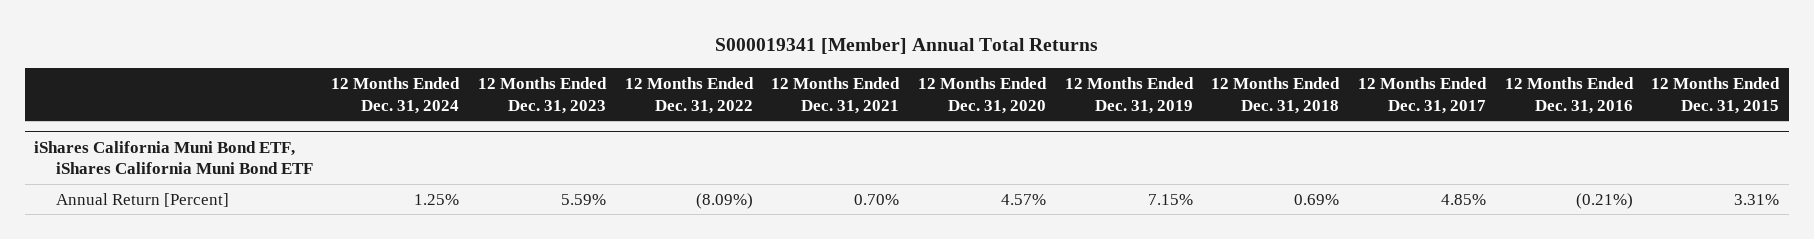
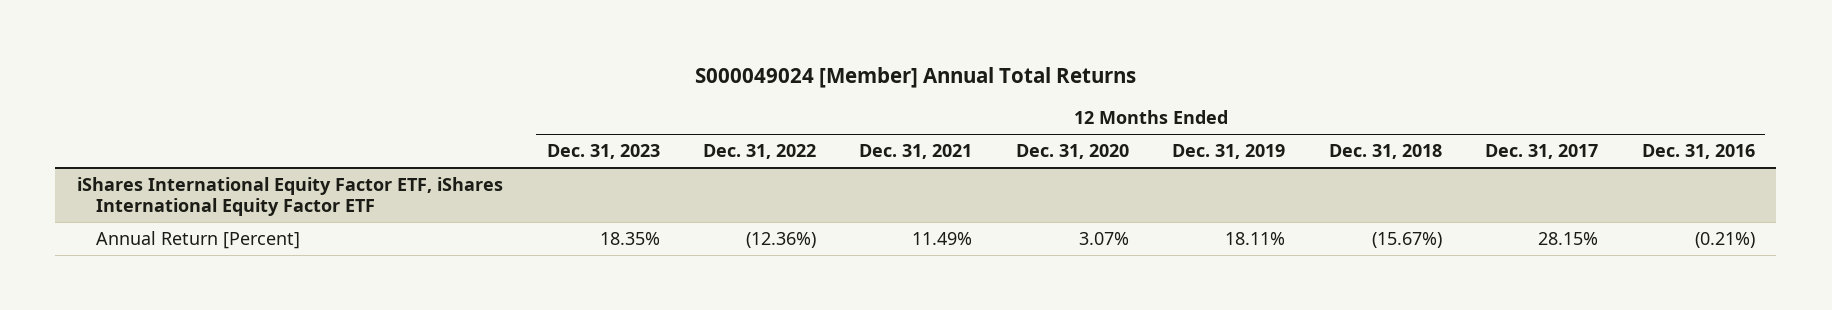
[714,38,1098,55] S000019341 [Member] Annual Total Returns -> [694,67,1136,89] S000049024 [Member] Annual Total Returns
[331,76,461,114] 12 Months Ended Dec. 31, 2024 -> none
[1651,76,1781,114] 12 Months Ended Dec. 31, 2015 -> none
[34,140,313,175] iShares California Muni Bond ETF, iShares California Muni Bond ETF -> none
none -> [77,176,504,216] iShares International Equity Factor ETF, iShares International Equity Factor ETF
[560,193,606,205] 5.59% -> [599,231,660,245] 18.35%
[695,192,753,209] (8.09%) -> [746,231,817,248] (12.36%)
[854,193,900,205] 0.70% -> [912,231,973,245] 11.49%
[1001,193,1047,205] 4.57% -> [1078,231,1129,245] 3.07%
[1147,193,1193,205] 7.15% -> [1225,231,1286,245] 18.11%
[1294,193,1340,205] 0.69% -> [1371,231,1442,248] (15.67%)
[1441,193,1487,205] 4.85% -> [1538,231,1599,245] 28.15%

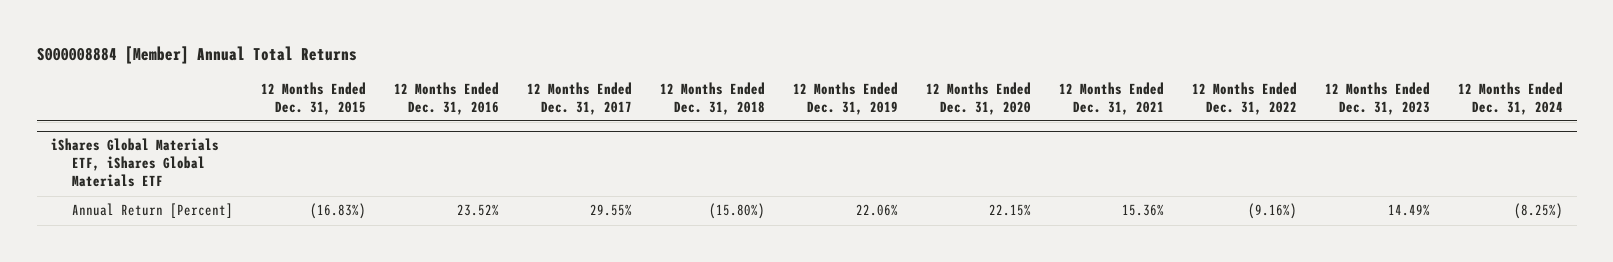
[694,67,1136,89] S000049024 [Member] Annual Total Returns -> [36,45,357,64] S000008884 [Member] Annual Total Returns
none -> [260,81,366,115] 12 Months Ended Dec. 31, 2015
none -> [1457,81,1563,115] 12 Months Ended Dec. 31, 2024
[77,176,504,216] iShares International Equity Factor ETF, iShares International Equity Factor ETF -> none
none -> [50,138,219,188] iShares Global Materials ETF, iShares Global Materials ETF
[599,231,660,245] 18.35% -> [1387,204,1430,217] 14.49%
[746,231,817,248] (12.36%) -> [1247,203,1297,220] (9.16%)
[912,231,973,245] 11.49% -> [1121,204,1164,217] 15.36%
[1078,231,1129,245] 3.07% -> [988,204,1031,217] 22.15%
[1225,231,1286,245] 18.11% -> [855,204,898,217] 22.06%
[1371,231,1442,248] (15.67%) -> [708,203,765,220] (15.80%)
[1538,231,1599,245] 28.15% -> [589,204,632,217] 29.55%
[1694,231,1755,248] (0.21%) -> [456,204,499,217] 23.52%

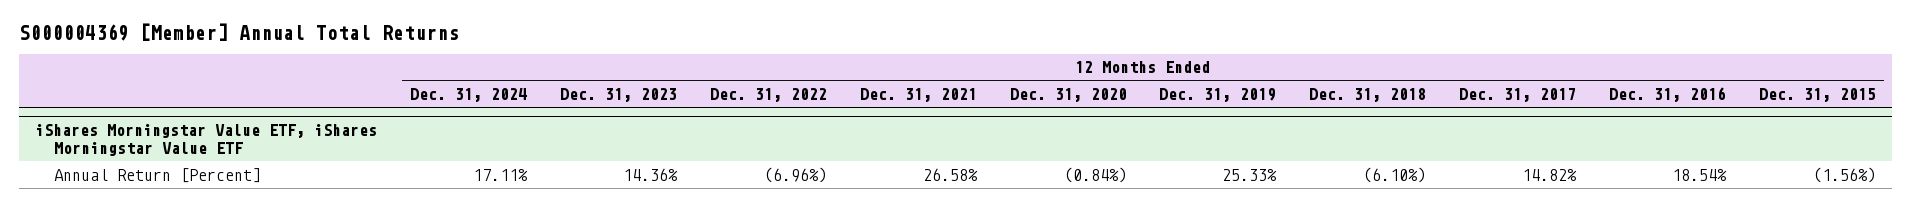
[36,45,357,64] S000008884 [Member] Annual Total Returns -> [18,23,459,42] S000004369 [Member] Annual Total Returns
[50,138,219,188] iShares Global Materials ETF, iShares Global Materials ETF -> none
none -> [35,124,378,157] iShares Morningstar Value ETF, iShares Morningstar Value ETF
[309,203,366,220] (16.83%) -> [1812,166,1876,183] (1.56%)
[456,204,499,217] 23.52% -> [1671,168,1727,181] 18.54%
[589,204,632,217] 29.55% -> [1522,168,1578,181] 14.82%
[708,203,765,220] (15.80%) -> [1363,166,1427,183] (6.10%)
[855,204,898,217] 22.06% -> [1222,168,1278,181] 25.33%
[988,204,1031,217] 22.15% -> [1063,166,1127,183] (0.84%)
[1121,204,1164,217] 15.36% -> [922,167,978,181] 26.58%
[1247,203,1297,220] (9.16%) -> [763,166,827,183] (6.96%)
[1387,204,1430,217] 14.49% -> [622,167,678,181] 14.36%
[1513,203,1563,220] (8.25%) -> [473,168,529,181] 17.11%

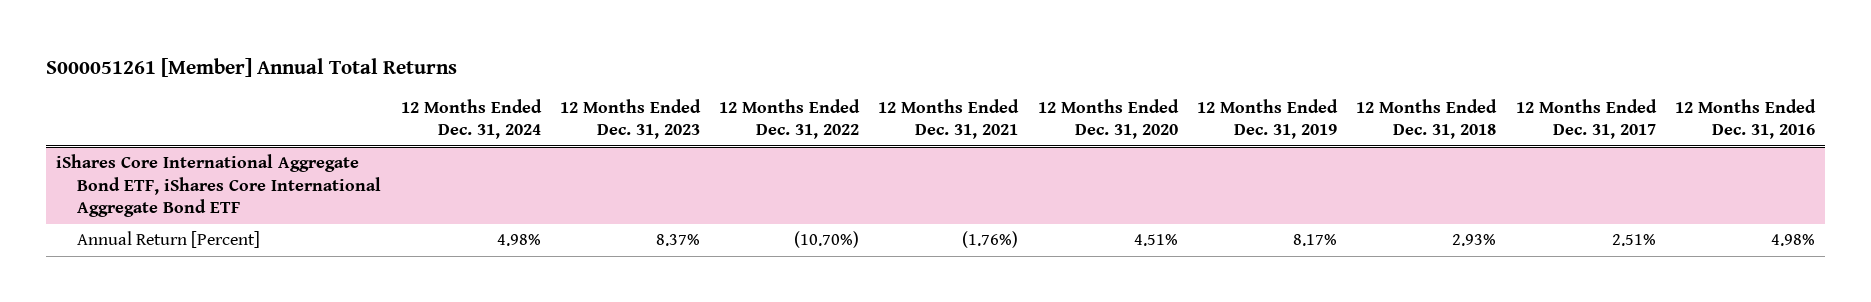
[18,23,459,42] S000004369 [Member] Annual Total Returns -> [46,57,458,77] S000051261 [Member] Annual Total Returns
[1758,88,1876,103] Dec. 31, 2015 -> none
[35,124,378,157] iShares Morningstar Value ETF, iShares Morningstar Value ETF -> none
none -> [55,154,382,218] iShares Core International Aggregate Bond ETF, iShares Core International Aggregate Bond ETF
[473,168,529,181] 17.11% -> [496,234,541,247] 4.98%
[622,167,678,181] 14.36% -> [655,234,700,247] 8.37%
[763,166,827,183] (6.96%) -> [794,231,860,249] (10.70%)
[922,167,978,181] 26.58% -> [962,231,1019,249] (1.76%)
[1063,166,1127,183] (0.84%) -> [1133,234,1178,247] 4.51%
[1222,168,1278,181] 25.33% -> [1293,234,1338,247] 8.17%
[1363,166,1427,183] (6.10%) -> [1452,234,1497,247] 2.93%
[1522,168,1578,181] 14.82% -> [1611,234,1656,247] 2.51%
[1671,168,1727,181] 18.54% -> [1771,234,1816,247] 4.98%

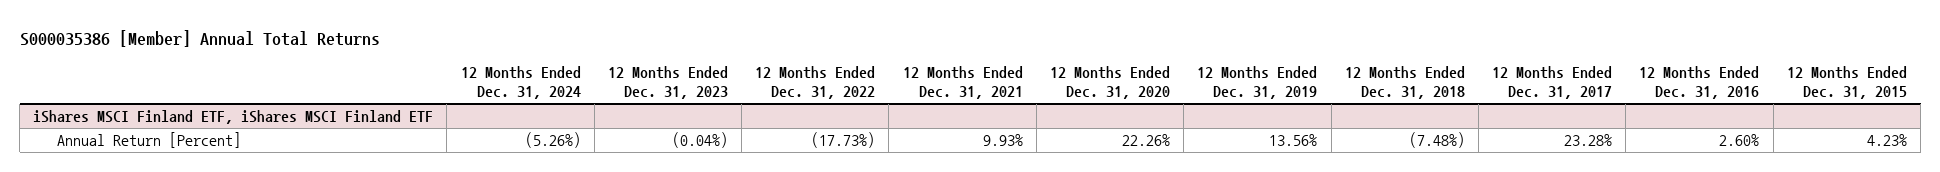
[46,57,458,77] S000051261 [Member] Annual Total Returns -> [19,29,380,47] S000035386 [Member] Annual Total Returns
none -> [1786,65,1907,100] 12 Months Ended Dec. 31, 2015
[55,154,382,218] iShares Core International Aggregate Bond ETF, iShares Core International Aggregate Bond ETF -> none
none -> [33,109,434,124] iShares MSCI Finland ETF, iShares MSCI Finland ETF
[496,234,541,247] 4.98% -> [524,131,581,148] (5.26%)
[655,234,700,247] 8.37% -> [671,131,728,148] (0.04%)
[794,231,860,249] (10.70%) -> [811,131,876,148] (17.73%)
[962,231,1019,249] (1.76%) -> [982,133,1023,146] 9.93%
[1133,234,1178,247] 4.51% -> [1122,133,1171,146] 22.26%
[1293,234,1338,247] 8.17% -> [1269,133,1318,146] 13.56%
[1452,234,1497,247] 2.93% -> [1408,131,1465,148] (7.48%)
[1611,234,1656,247] 2.51% -> [1564,133,1613,146] 23.28%
[1771,234,1816,247] 4.98% -> [1719,133,1760,146] 2.60%

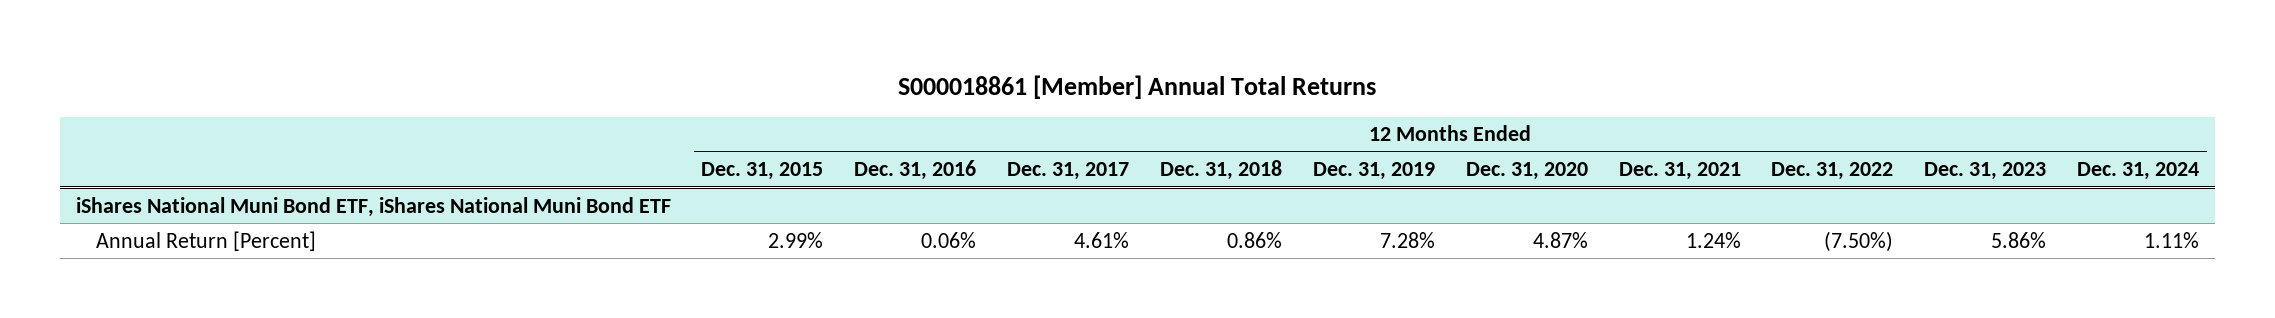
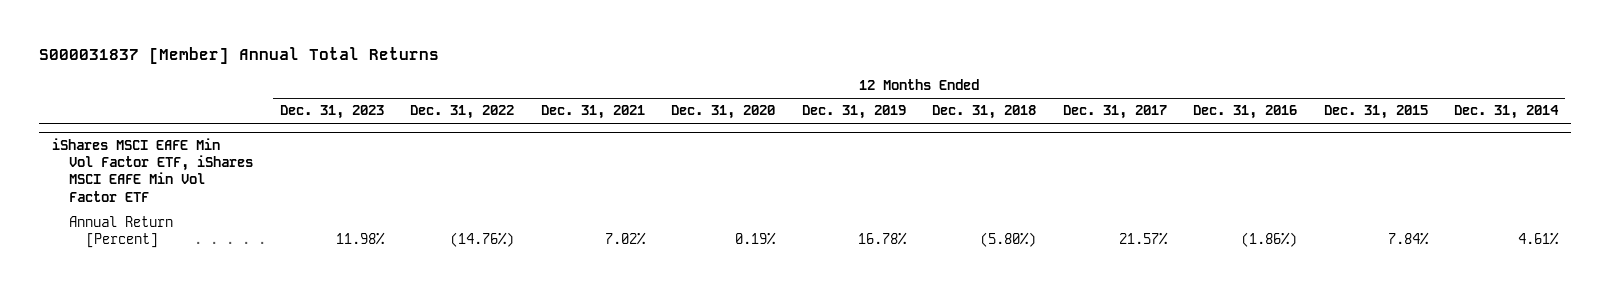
[898,74,1377,99] S000018861 [Member] Annual Total Returns -> [39,46,440,64] S000031837 [Member] Annual Total Returns
[2077,162,2200,181] Dec. 31, 2024 -> none
none -> [1454,105,1560,120] Dec. 31, 2014
[75,196,671,217] iShares National Muni Bond ETF, iShares National Muni Bond ETF -> none
none -> [52,137,254,202] iShares MSCI EAFE Min Vol Factor ETF, iShares MSCI EAFE Min Vol Factor ETF
[768,231,824,248] 2.99% -> [1387,232,1429,246] 7.84%
[921,231,977,248] 0.06% -> [1241,232,1298,248] (1.86%)
[1074,231,1130,248] 4.61% -> [1118,232,1168,246] 21.57%
[1226,231,1282,248] 0.86% -> [980,232,1037,248] (5.80%)
[1379,231,1435,248] 7.28% -> [857,232,907,246] 16.78%
[1532,231,1588,248] 4.87% -> [735,232,777,246] 0.19%
[1685,231,1741,248] 1.24% -> [604,232,646,246] 7.02%
[1824,230,1894,252] (7.50%) -> [450,232,515,248] (14.76%)
[1991,231,2047,248] 5.86% -> [335,232,385,246] 11.98%

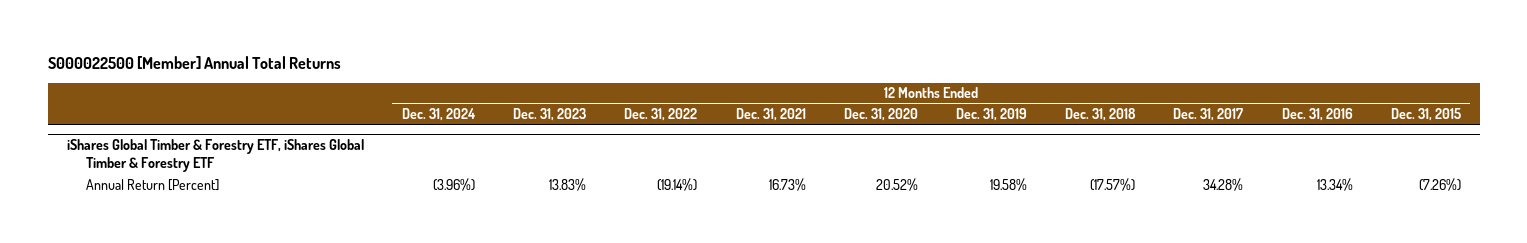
[39,46,440,64] S000031837 [Member] Annual Total Returns -> [47,56,341,70] S000022500 [Member] Annual Total Returns
[1454,105,1560,120] Dec. 31, 2014 -> none
none -> [401,108,476,122] Dec. 31, 2024
[52,137,254,202] iShares MSCI EAFE Min Vol Factor ETF, iShares MSCI EAFE Min Vol Factor ETF -> none
none -> [66,139,364,173] iShares Global Timber & Forestry ETF, iShares Global Timber & Forestry ETF
[335,232,385,246] 11.98% -> [549,177,587,191] 13.83%
[450,232,515,248] (14.76%) -> [657,177,698,191] (19.14%)
[604,232,646,246] 7.02% -> [768,177,806,191] 16.73%
[735,232,777,246] 0.19% -> [875,177,918,191] 20.52%
[857,232,907,246] 16.78% -> [989,177,1027,191] 19.58%
[980,232,1037,248] (5.80%) -> [1090,177,1136,191] (17.57%)
[1118,232,1168,246] 21.57% -> [1203,177,1244,191] 34.28%
[1241,232,1298,248] (1.86%) -> [1316,177,1353,191] 13.34%
[1387,232,1429,246] 7.84% -> [1418,177,1461,191] (7.26%)

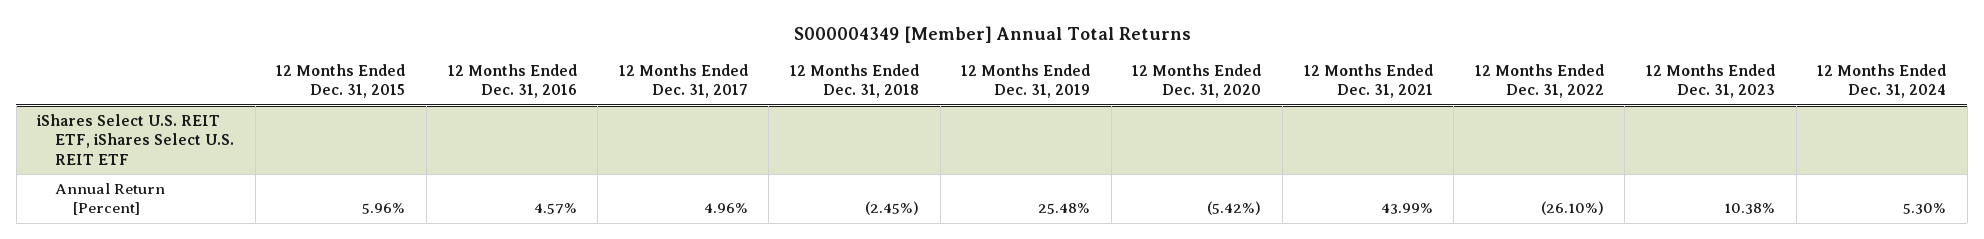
[47,56,341,70] S000022500 [Member] Annual Total Returns -> [793,26,1191,44] S000004349 [Member] Annual Total Returns
[66,139,364,173] iShares Global Timber & Forestry ETF, iShares Global Timber & Forestry ETF -> none
none -> [36,114,235,165] iShares Select U.S. REIT ETF, iShares Select U.S. REIT ETF
[432,177,475,191] (3.96%) -> [1903,203,1947,215] 5.30%
[549,177,587,191] 13.83% -> [1724,203,1776,215] 10.38%
[657,177,698,191] (19.14%) -> [1540,201,1604,216] (26.10%)
[768,177,806,191] 16.73% -> [1380,203,1433,215] 43.99%
[875,177,918,191] 20.52% -> [1207,201,1262,216] (5.42%)
[989,177,1027,191] 19.58% -> [1038,203,1091,215] 25.48%
[1090,177,1136,191] (17.57%) -> [865,201,920,216] (2.45%)
[1203,177,1244,191] 34.28% -> [703,203,748,214] 4.96%
[1316,177,1353,191] 13.34% -> [533,203,577,215] 4.57%
[1418,177,1461,191] (7.26%) -> [362,203,406,215] 5.96%

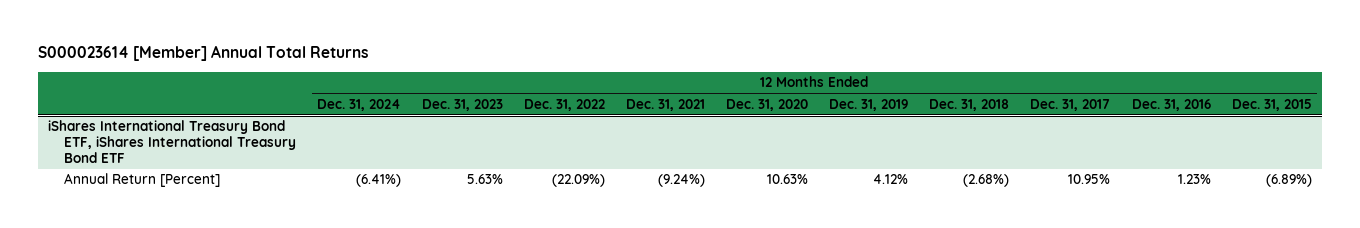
[793,26,1191,44] S000004349 [Member] Annual Total Returns -> [37,45,368,62] S000023614 [Member] Annual Total Returns
[36,114,235,165] iShares Select U.S. REIT ETF, iShares Select U.S. REIT ETF -> none
none -> [48,120,297,164] iShares International Treasury Bond ETF, iShares International Treasury Bond ETF
[362,203,406,215] 5.96% -> [1265,174,1312,188] (6.89%)
[533,203,577,215] 4.57% -> [1177,174,1211,185] 1.23%
[703,203,748,214] 4.96% -> [1068,174,1111,185] 10.95%
[865,201,920,216] (2.45%) -> [963,174,1010,188] (2.68%)
[1038,203,1091,215] 25.48% -> [873,174,909,185] 4.12%
[1207,201,1262,216] (5.42%) -> [767,174,809,185] 10.63%
[1380,203,1433,215] 43.99% -> [658,174,706,188] (9.24%)
[1540,201,1604,216] (26.10%) -> [552,174,606,188] (22.09%)
[1724,203,1776,215] 10.38% -> [467,174,504,185] 5.63%
[1903,203,1947,215] 5.30% -> [356,174,402,188] (6.41%)

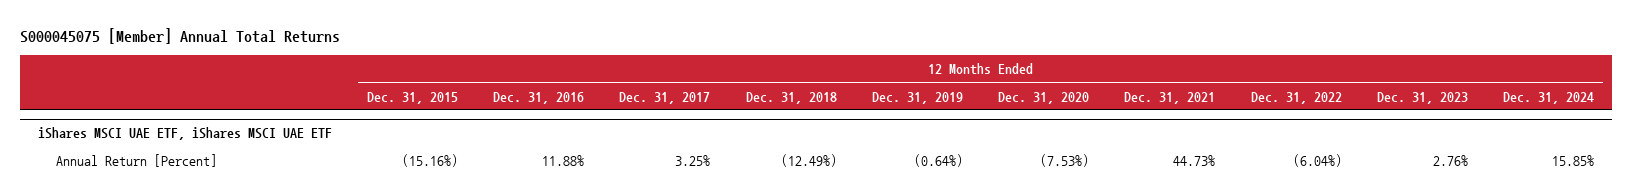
[37,45,368,62] S000023614 [Member] Annual Total Returns -> [19,28,340,45] S000045075 [Member] Annual Total Returns
[48,120,297,164] iShares International Treasury Bond ETF, iShares International Treasury Bond ETF -> none
none -> [37,127,332,141] iShares MSCI UAE ETF, iShares MSCI UAE ETF
[356,174,402,188] (6.41%) -> [1552,155,1595,167] 15.85%
[467,174,504,185] 5.63% -> [1432,155,1468,167] 2.76%
[552,174,606,188] (22.09%) -> [1292,154,1342,168] (6.04%)
[658,174,706,188] (9.24%) -> [1173,155,1216,167] 44.73%
[767,174,809,185] 10.63% -> [1040,154,1090,168] (7.53%)
[873,174,909,185] 4.12% -> [913,154,963,168] (0.64%)
[963,174,1010,188] (2.68%) -> [780,154,837,168] (12.49%)
[1068,174,1111,185] 10.95% -> [675,155,711,167] 3.25%
[1177,174,1211,185] 1.23% -> [542,155,585,167] 11.88%
[1265,174,1312,188] (6.89%) -> [401,154,458,168] (15.16%)

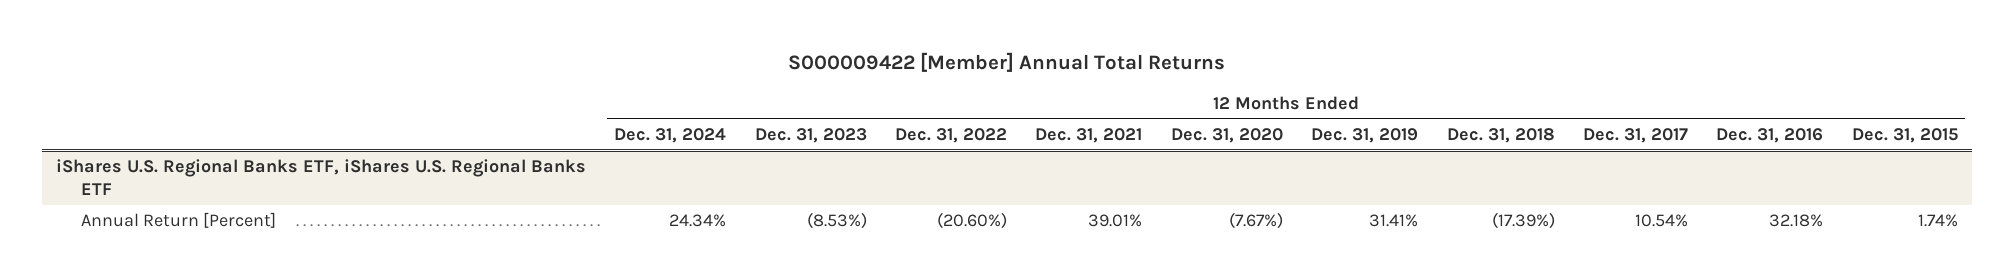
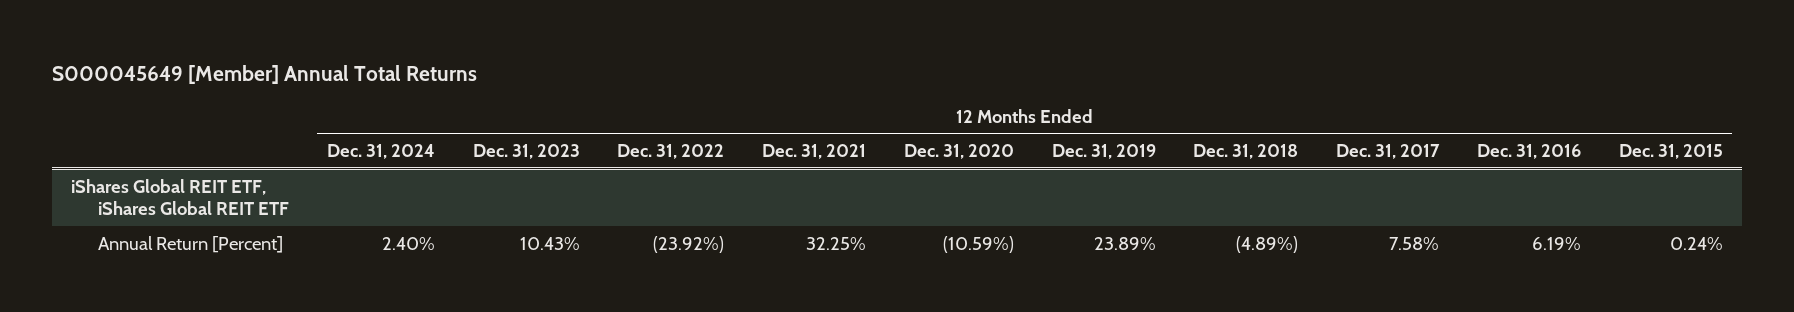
[787,52,1225,73] S000009422 [Member] Annual Total Returns -> [52,64,478,84] S000045649 [Member] Annual Total Returns
[55,159,586,196] iShares U.S. Regional Banks ETF, iShares U.S. Regional Banks ETF -> none
none -> [71,178,290,216] iShares Global REIT ETF, iShares Global REIT ETF
[669,214,727,228] 24.34% -> [381,236,435,250] 2.40%
[806,212,867,230] (8.53%) -> [519,236,580,250] 10.43%
[937,212,1008,230] (20.60%) -> [653,235,725,253] (23.92%)
[1088,214,1143,228] 39.01% -> [806,236,867,250] 32.25%
[1228,212,1283,230] (7.67%) -> [942,235,1014,253] (10.59%)
[1369,214,1419,228] 31.41% -> [1093,236,1156,250] 23.89%
[1491,212,1555,230] (17.39%) -> [1236,235,1299,253] (4.89%)
[1634,214,1688,228] 10.54% -> [1389,236,1440,250] 7.58%
[1769,214,1824,228] 32.18% -> [1532,236,1582,250] 6.19%
[1917,214,1958,228] 1.74% -> [1669,236,1723,250] 0.24%

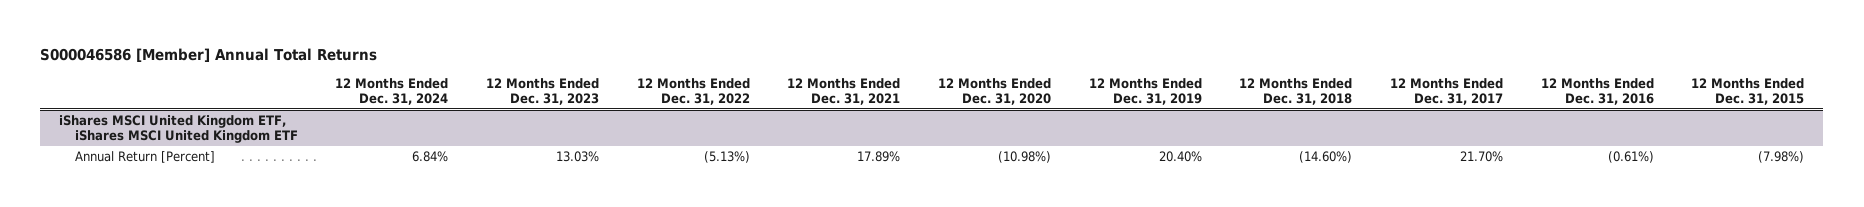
[52,64,478,84] S000045649 [Member] Annual Total Returns -> [40,48,378,63] S000046586 [Member] Annual Total Returns
[71,178,290,216] iShares Global REIT ETF, iShares Global REIT ETF -> none
none -> [59,115,298,144] iShares MSCI United Kingdom ETF, iShares MSCI United Kingdom ETF
[381,236,435,250] 2.40% -> [412,151,449,163] 6.84%
[519,236,580,250] 10.43% -> [556,151,600,163] 13.03%
[653,235,725,253] (23.92%) -> [703,151,750,164] (5.13%)
[806,236,867,250] 32.25% -> [857,151,901,163] 17.89%
[942,235,1014,253] (10.59%) -> [998,151,1052,164] (10.98%)
[1093,236,1156,250] 23.89% -> [1158,151,1202,163] 20.40%
[1236,235,1299,253] (4.89%) -> [1299,151,1353,164] (14.60%)
[1389,236,1440,250] 7.58% -> [1460,151,1504,163] 21.70%
[1532,236,1582,250] 6.19% -> [1607,151,1654,164] (0.61%)
[1669,236,1723,250] 0.24% -> [1758,151,1805,164] (7.98%)

